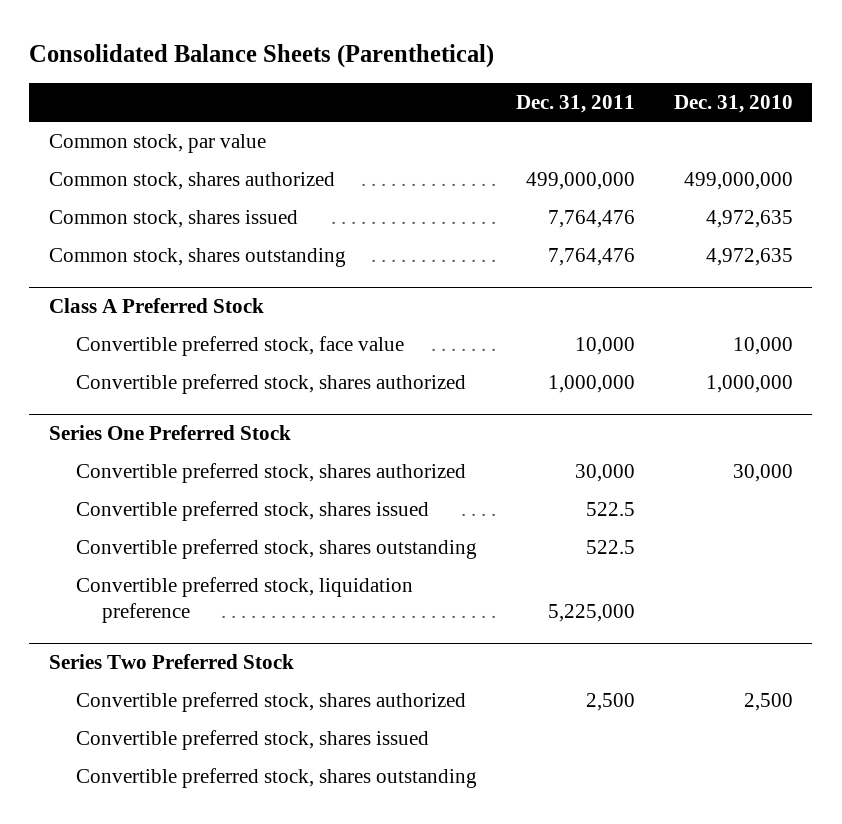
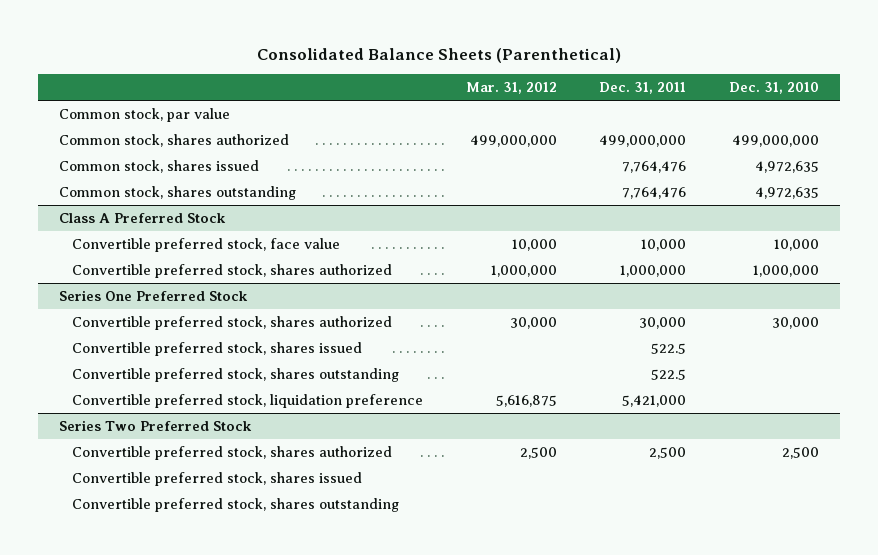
none -> [465,82,557,95] Mar. 31, 2012
[547,604,635,623] 5,225,000 -> [622,394,687,407] 5,421,000

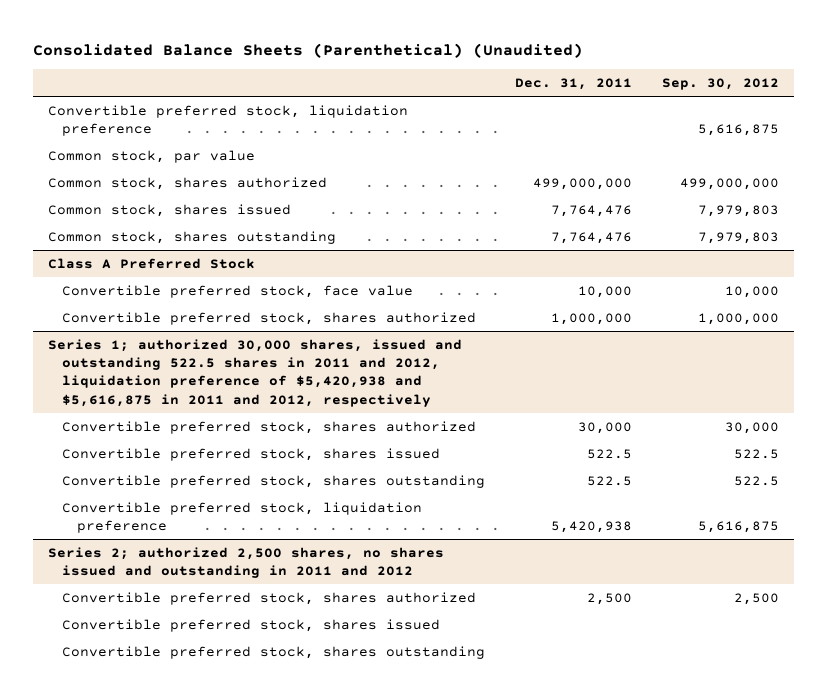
[256,48,621,64] Consolidated Balance Sheets (Parenthetical) -> [32,42,583,58] Consolidated Balance Sheets (Parenthetical) (Unaudited)
[465,82,557,95] Mar. 31, 2012 -> none
[728,82,819,95] Dec. 31, 2010 -> none
none -> [662,77,780,90] Sep. 30, 2012
none -> [47,104,408,136] Convertible preferred stock, liquidation preference
[59,289,249,301] Series One Preferred Stock -> none
none -> [47,338,462,407] Series 1; authorized 30,000 shares, issued and outstanding 522.5 shares in 2011 and 2012, liquidation preference of $5,420,938 and $5,616,875 in 2011 and 2012, respectively
[59,419,253,431] Series Two Preferred Stock -> none
[622,394,687,407] 5,421,000 -> [551,520,633,533] 5,420,938
none -> [47,546,444,578] Series 2; authorized 2,500 shares, no shares issued and outstanding in 2011 and 2012

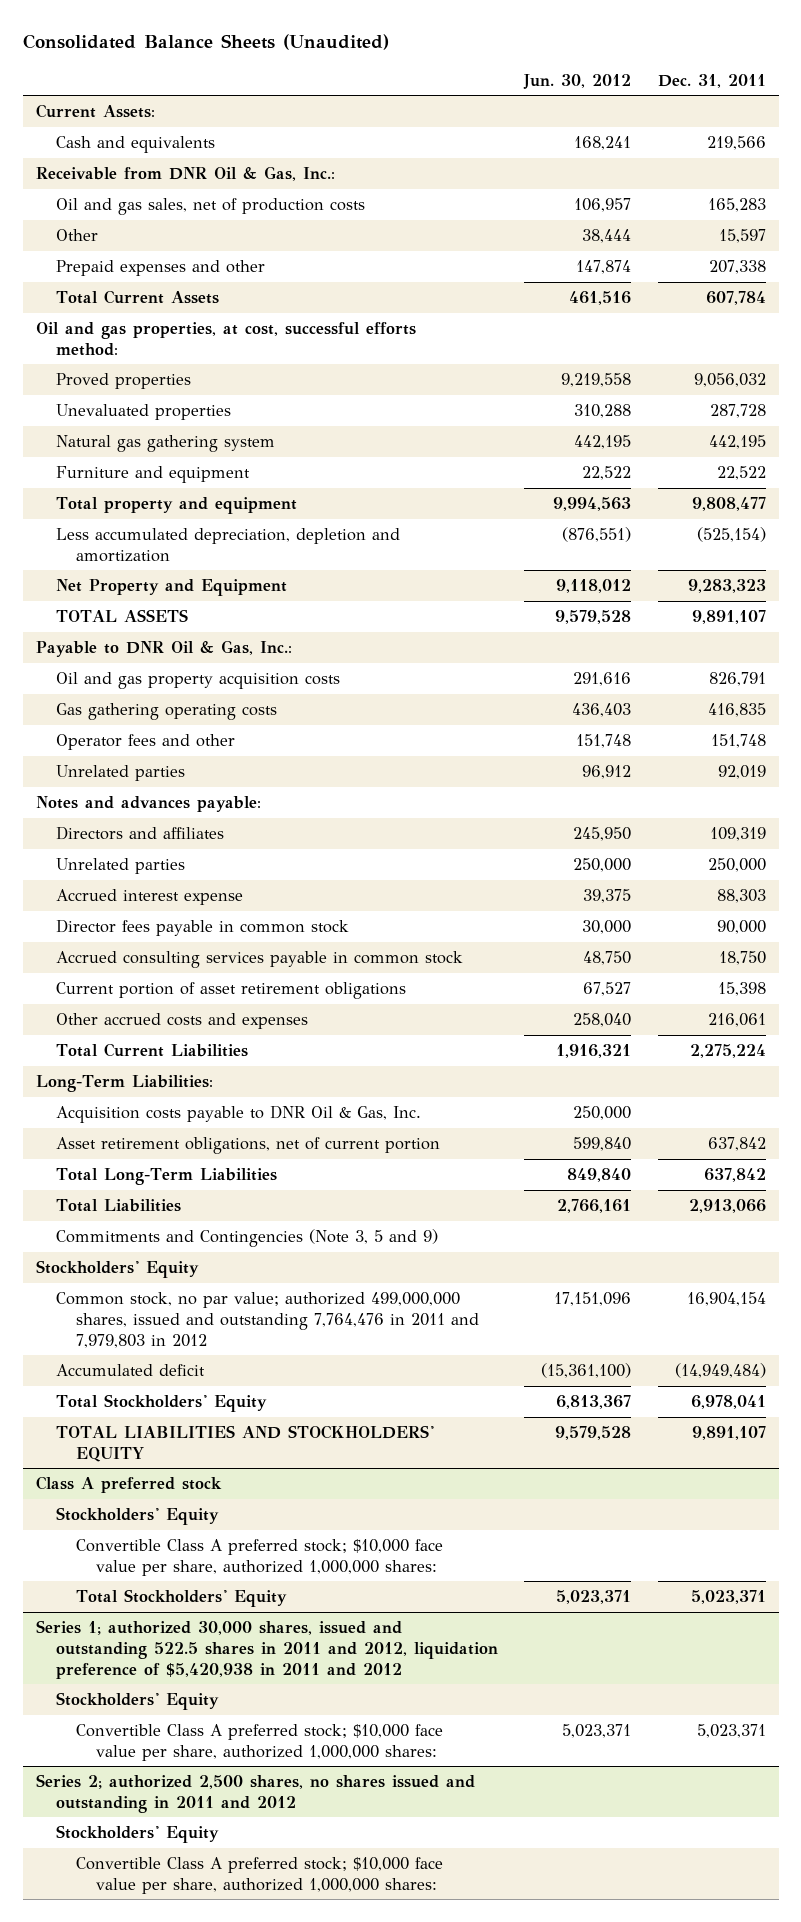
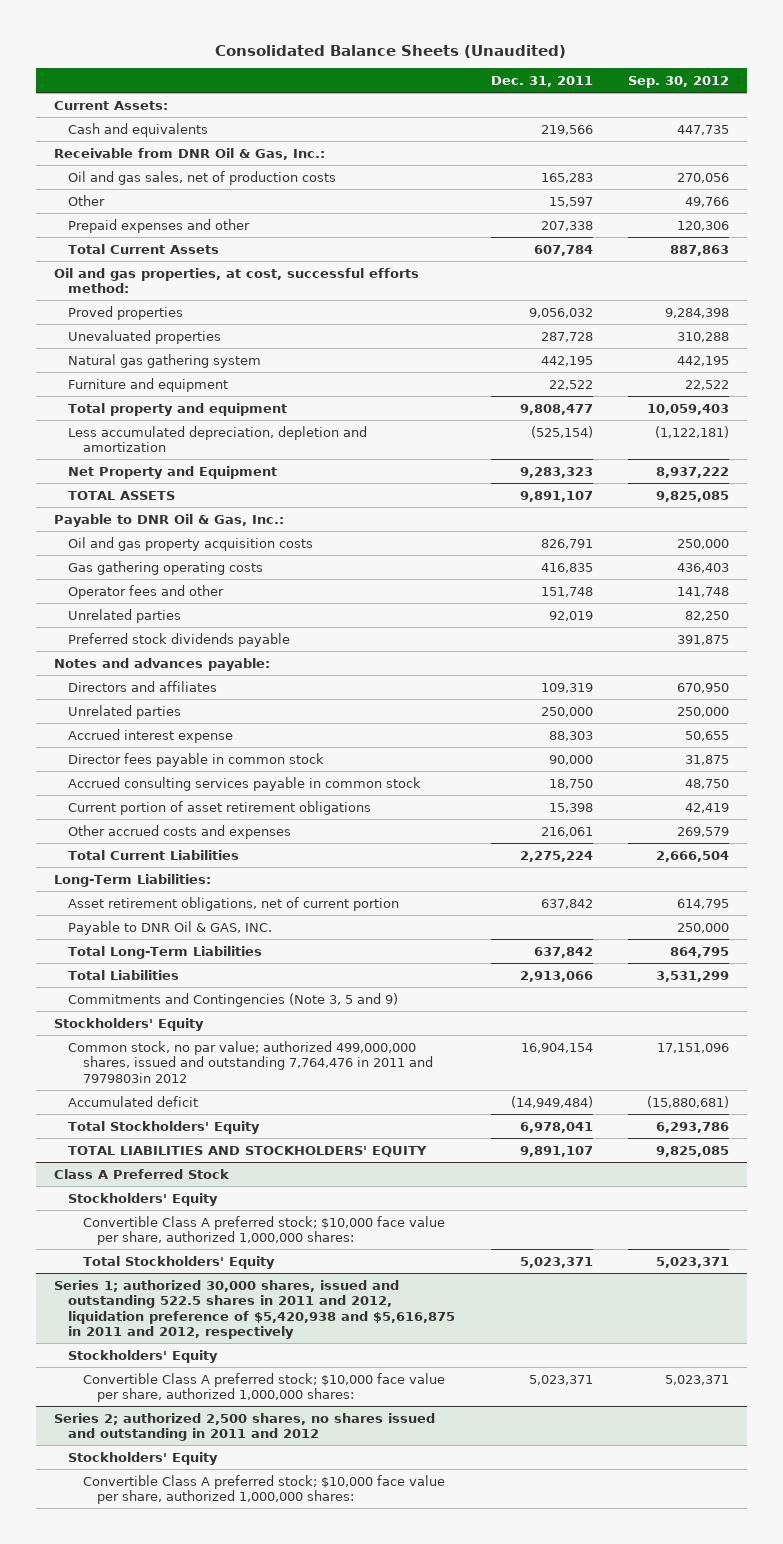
[523,73,632,89] Jun. 30, 2012 -> none
none -> [627,75,729,88] Sep. 30, 2012
none -> [68,632,291,647] Preferred stock dividends payable
[55,1104,421,1123] Acquisition costs payable to DNR Oil & Gas, Inc. -> none
none -> [68,920,273,935] Payable to DNR Oil & GAS, INC.
[55,1291,480,1348] Common stock, no par value; authorized 499,000,000 shares, issued and outstanding 7,764,476 in 2011 and 7,979,803 in 2012 -> [68,1040,433,1083] Common stock, no par value; authorized 499,000,000 shares, issued and outstanding 7,764,476 in 2011 and 7979803in 2012
[35,1475,222,1493] Class A preferred stock -> [53,1168,229,1179] Class A Preferred Stock
[35,1619,498,1679] Series 1; authorized 30,000 shares, issued and outstanding 522.5 shares in 2011 and 2012, liquidation preference of $5,420,938 in 2011 and 2012 -> [53,1279,456,1340] Series 1; authorized 30,000 shares, issued and outstanding 522.5 shares in 2011 and 2012, liquidation preference of $5,420,938 and $5,616,875 in 2011 and 2012, respectively

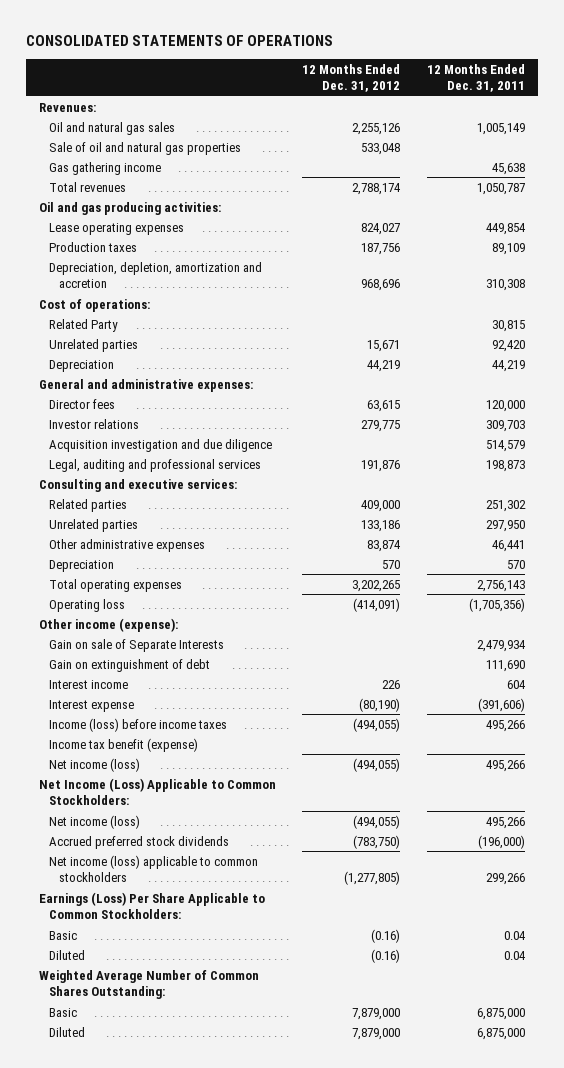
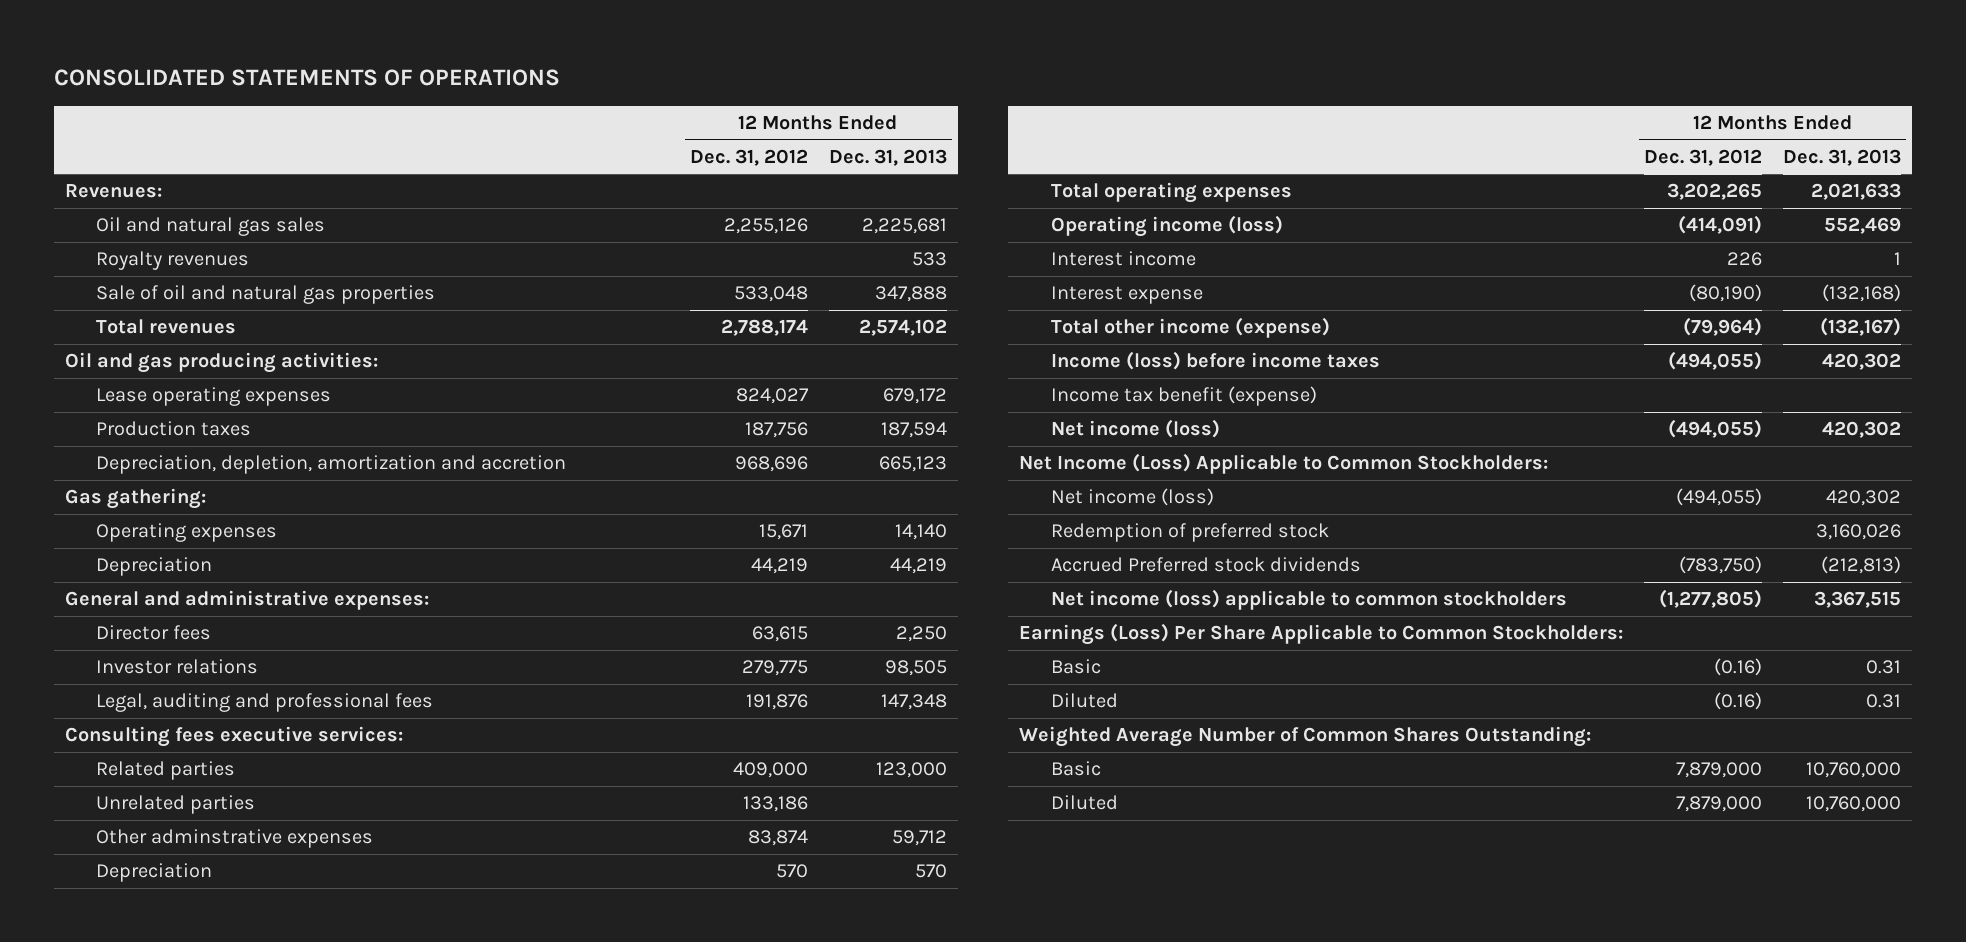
[426,63,525,93] 12 Months Ended Dec. 31, 2011 -> none
none -> [829,148,948,166] Dec. 31, 2013
none -> [96,251,250,271] Royalty revenues
[48,161,161,175] Gas gathering income -> none
[38,298,150,312] Cost of operations: -> none
[48,318,118,332] Related Party -> none
none -> [64,488,206,510] Gas gathering:
[48,338,138,352] Unrelated parties -> [96,523,278,543] Operating expenses
[48,438,272,452] Acquisition investigation and due diligence -> none
[48,458,261,472] Legal, auditing and professional services -> [96,693,434,713] Legal, auditing and professional fees
[38,478,237,492] Consulting and executive services: -> [64,726,403,748] Consulting fees executive services:
[48,538,205,552] Other administrative expenses -> [96,829,374,849] Other adminstrative expenses
[38,617,178,632] Other income (expense): -> none
[48,638,224,652] Gain on sale of Separate Interests -> none
[48,658,210,672] Gain on extinguishment of debt -> none
[48,598,125,612] Operating loss -> [1050,215,1283,238] Operating income (loss)
none -> [1050,317,1330,339] Total other income (expense)
none -> [1050,523,1329,543] Redemption of preferred stock
[48,835,229,849] Accrued preferred stock dividends -> [1050,557,1361,573] Accrued Preferred stock dividends

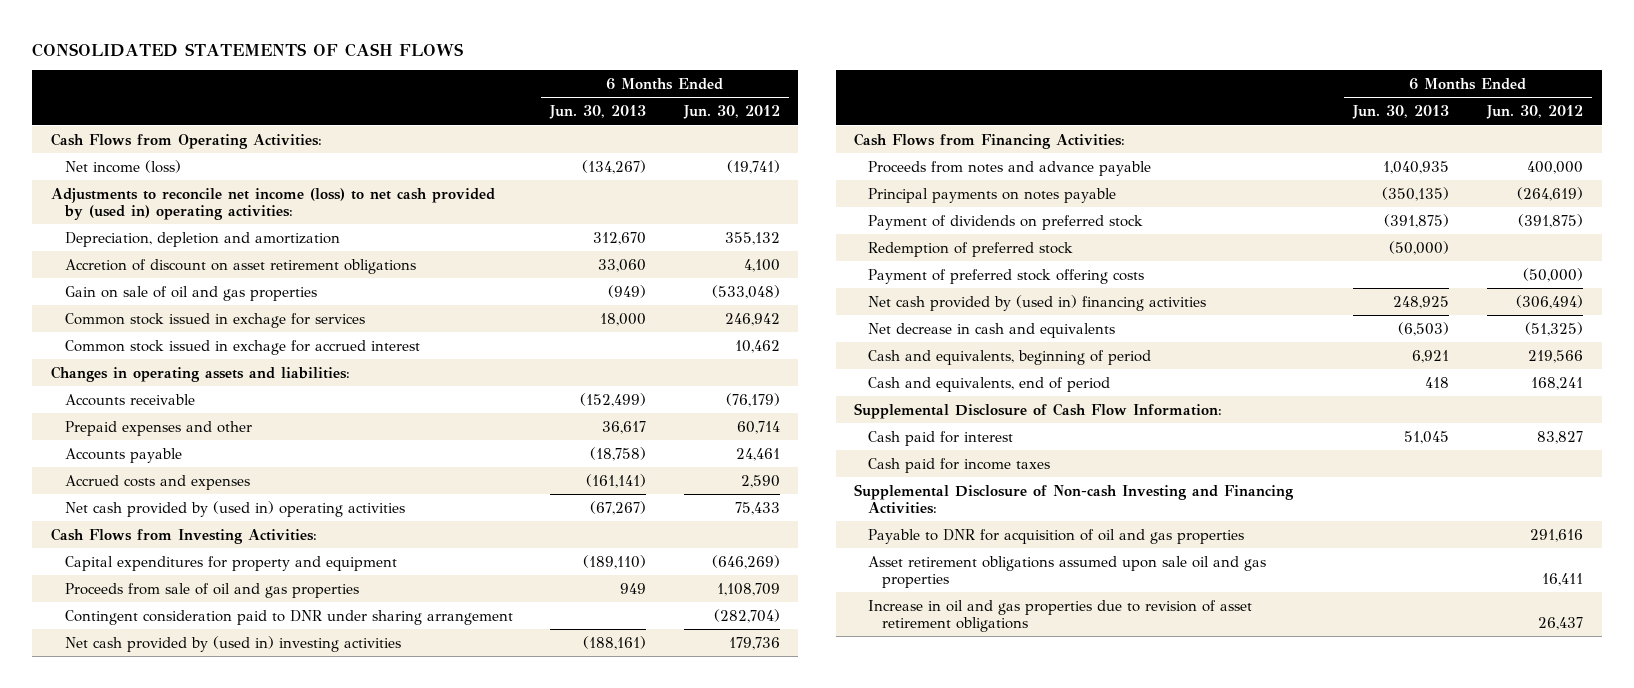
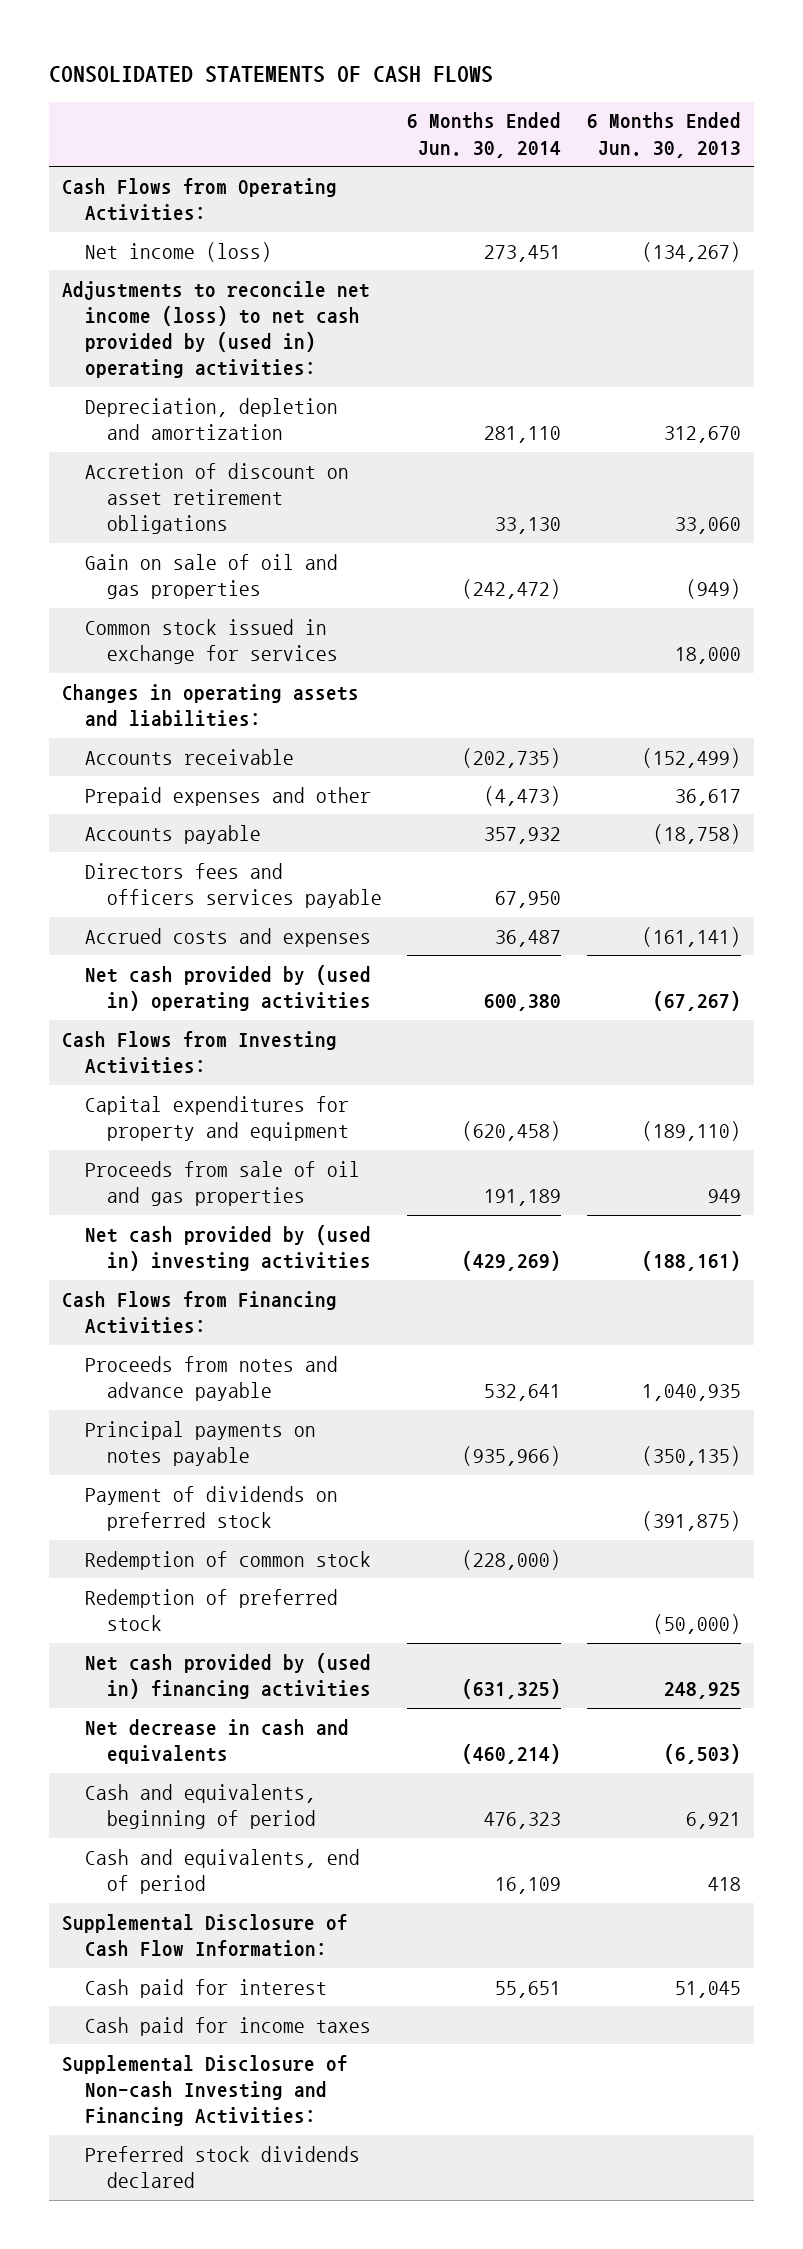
[682,105,780,120] Jun. 30, 2012 -> none
none -> [407,112,562,158] 6 Months Ended Jun. 30, 2014
[64,339,420,355] Common stock issued in exchage for accrued interest -> none
[64,312,365,328] Common stock issued in exchage for services -> [84,618,338,664] Common stock issued in exchange for services
none -> [84,862,382,908] Directors fees and officers services payable
[64,609,513,625] Contingent consideration paid to DNR under sharing arrangement -> none
none -> [84,1550,371,1570] Redemption of common stock
[867,268,1144,284] Payment of preferred stock offering costs -> none
[867,528,1244,544] Payable to DNR for acquisition of oil and gas properties -> none
[867,555,1266,589] Asset retirement obligations assumed upon sale oil and gas properties -> none
[867,599,1252,633] Increase in oil and gas properties due to revision of asset retirement obligations -> none
none -> [84,2145,360,2188] Preferred stock dividends declared

